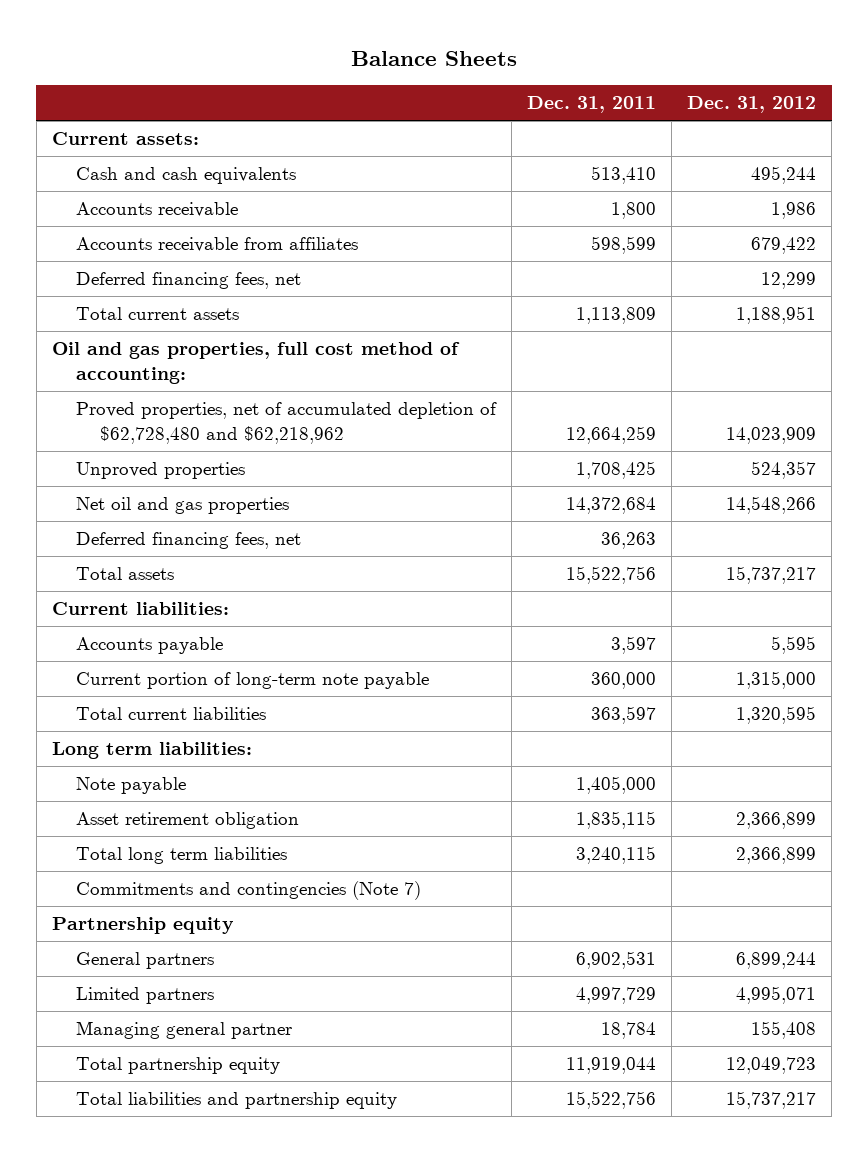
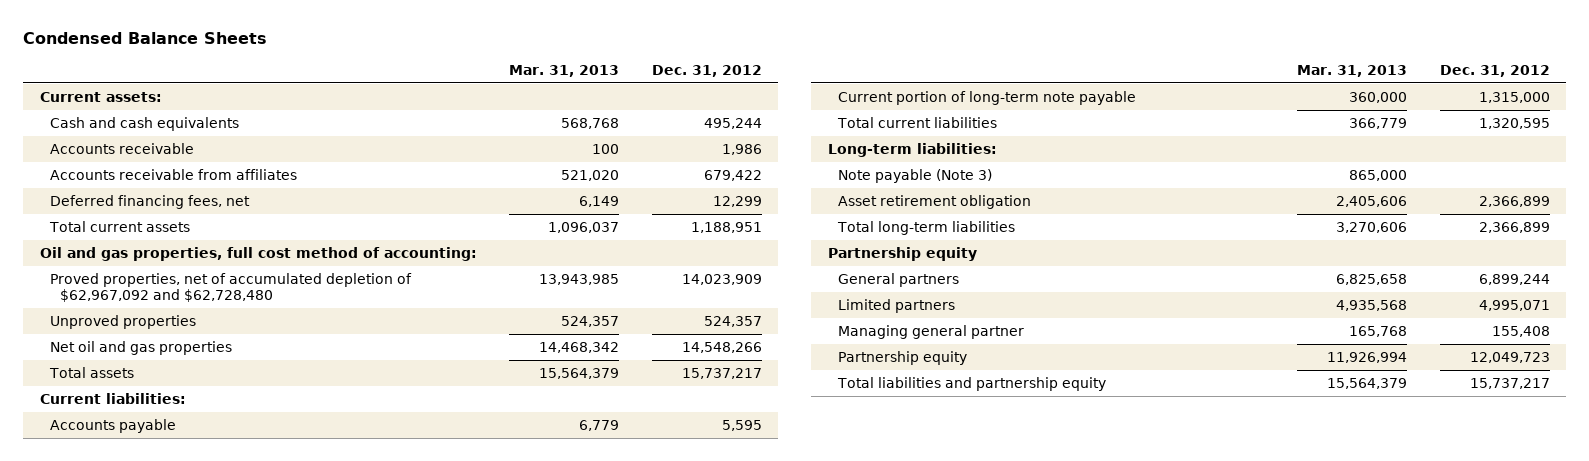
[350,50,517,66] Balance Sheets -> [23,32,268,45] Condensed Balance Sheets
[526,96,656,114] Dec. 31, 2011 -> none
none -> [509,65,620,78] Mar. 31, 2013
[75,402,497,444] Proved properties, net of accumulated depletion of $62,728,480 and $62,218,962 -> [49,272,412,303] Proved properties, net of accumulated depletion of $62,967,092 and $62,728,480
[75,532,301,550] Deferred financing fees, net -> none
[51,742,252,760] Long term liabilities: -> [827,142,997,157] Long-term liabilities:
[75,777,186,795] Note payable -> [837,168,992,183] Note payable (Note 3)
[75,881,421,901] Commitments and contingencies (Note 7) -> none
[75,847,287,865] Total long term liabilities -> [836,220,1015,235] Total long-term liabilities
[75,1057,280,1075] Total partnership equity -> [837,350,967,365] Partnership equity

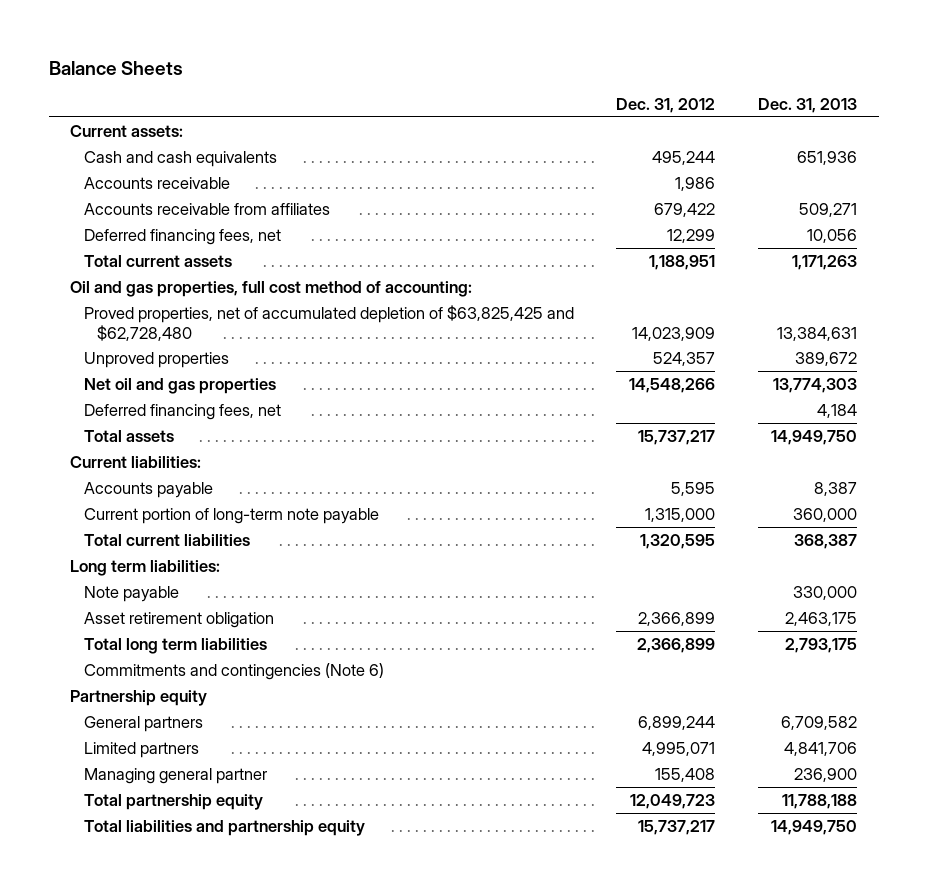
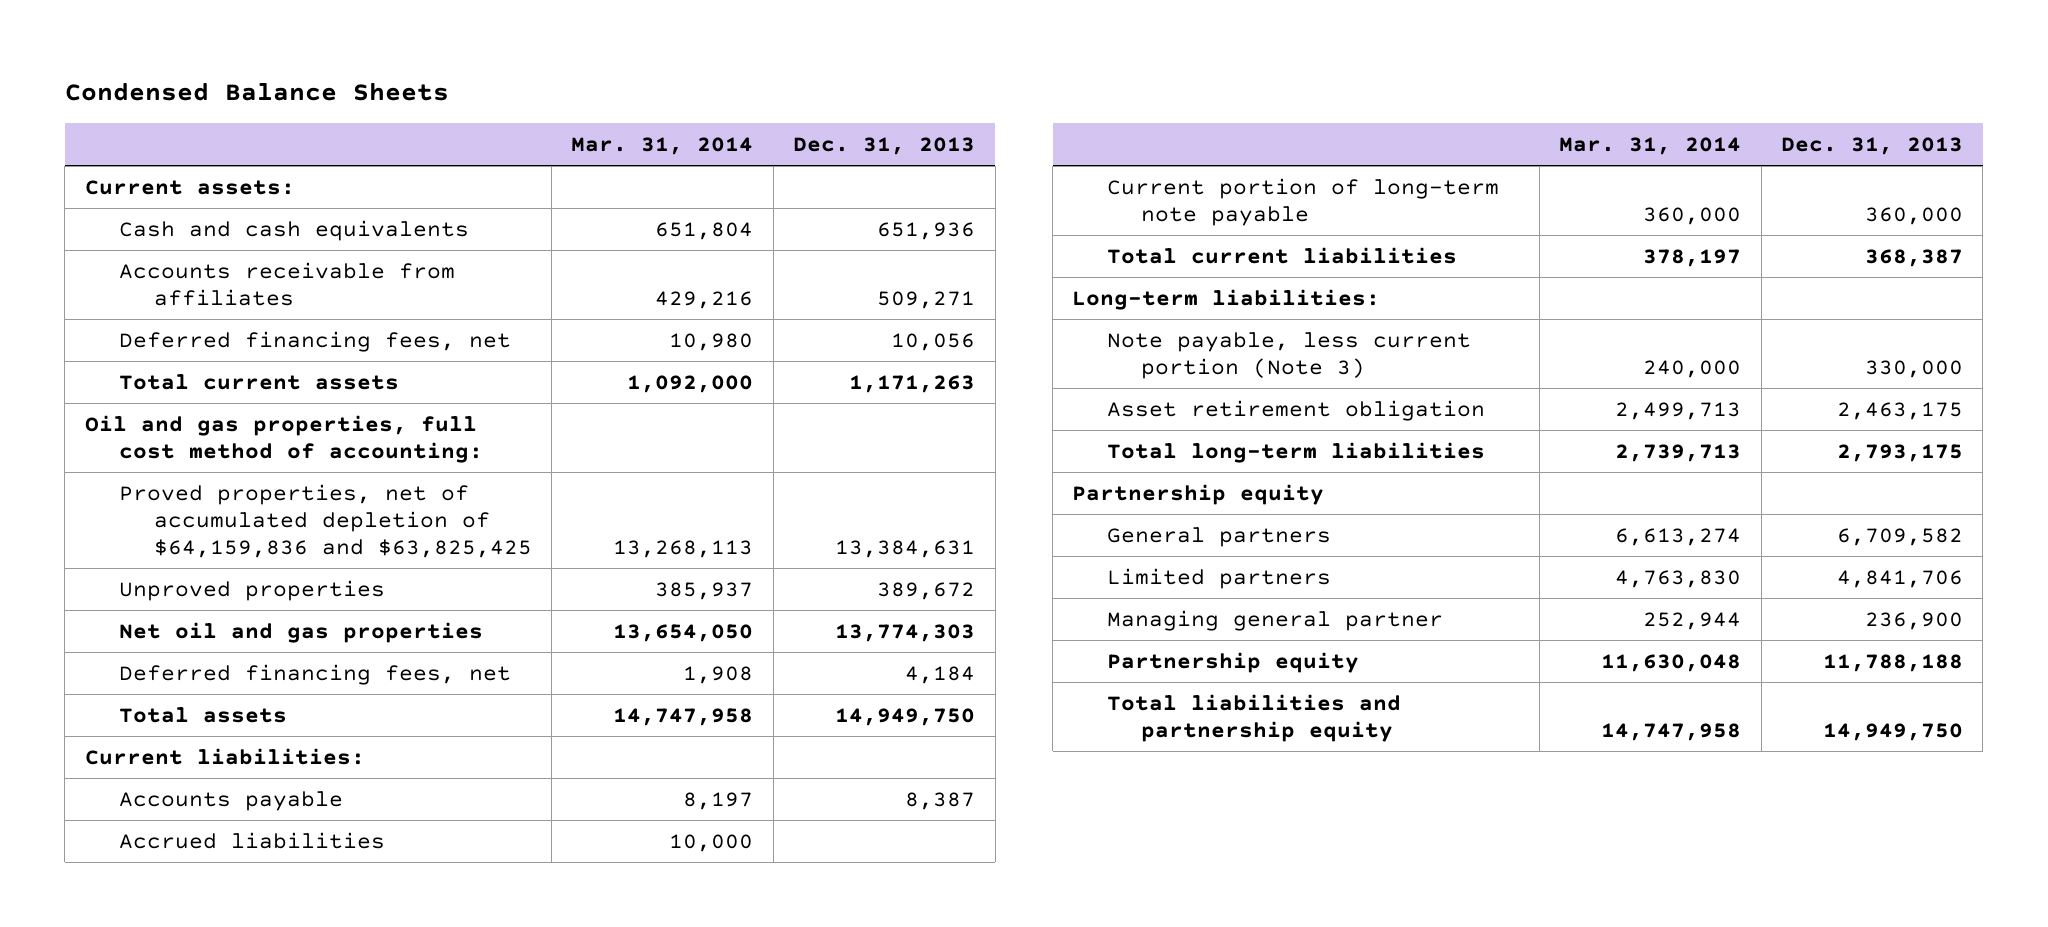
[48,60,183,75] Balance Sheets -> [64,83,449,102] Condensed Balance Sheets
[616,98,716,114] Dec. 31, 2012 -> none
none -> [571,136,754,155] Mar. 31, 2014
[83,176,230,189] Accounts receivable -> none
[83,304,574,341] Proved properties, net of accumulated depletion of $63,825,425 and $62,728,480 -> [119,483,532,559] Proved properties, net of accumulated depletion of $64,159,836 and $63,825,425
none -> [119,831,386,849] Accrued liabilities
[70,559,221,576] Long term liabilities: -> [1072,288,1381,310] Long-term liabilities:
[83,585,179,602] Note payable -> [1106,331,1471,379] Note payable, less current portion (Note 3)
[83,662,384,680] Commitments and contingencies (Note 6) -> none
[83,637,267,654] Total long term liabilities -> [1106,441,1485,463] Total long-term liabilities
[83,793,263,810] Total partnership equity -> [1106,651,1359,673] Partnership equity

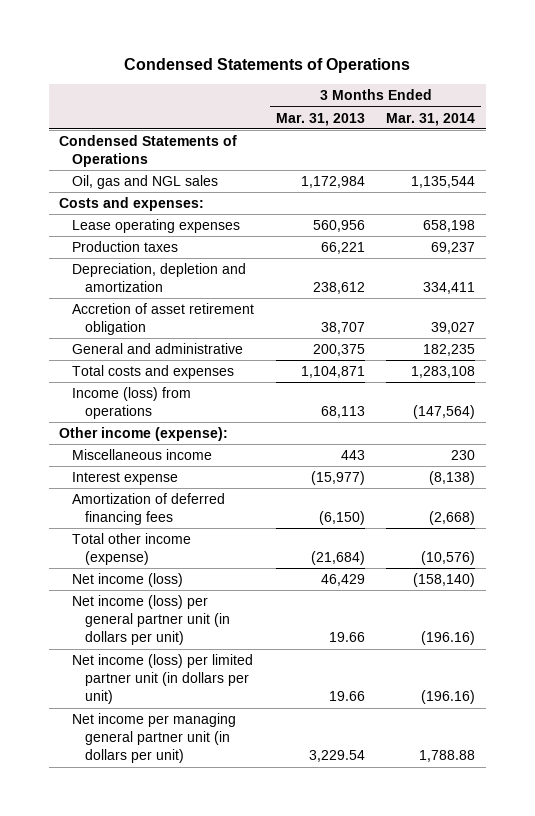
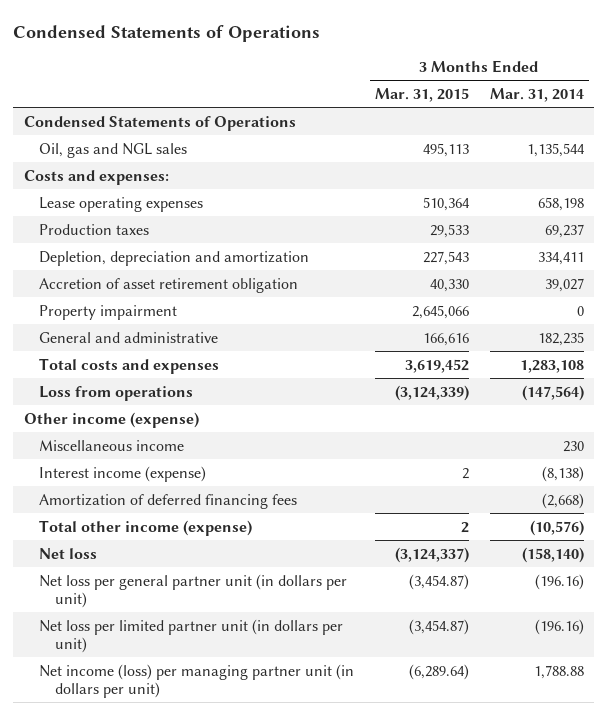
[275,112,365,126] Mar. 31, 2013 -> none
none -> [375,88,470,103] Mar. 31, 2015
[72,262,247,293] Depreciation, depletion and amortization -> [39,250,310,266] Depletion, depreciation and amortization
none -> [39,304,178,320] Property impairment
[72,386,192,420] Income (loss) from operations -> [39,385,194,401] Loss from operations
[59,426,229,441] Other income (expense): -> [23,411,199,428] Other income (expense)
[72,471,179,485] Interest expense -> [39,465,207,482] Interest income (expense)
[72,572,184,587] Net income (loss) -> [39,547,98,559] Net loss
[72,594,230,646] Net income (loss) per general partner unit (in dollars per unit) -> [39,573,348,608] Net loss per general partner unit (in dollars per unit)
[72,653,254,705] Net income (loss) per limited partner unit (in dollars per unit) -> [39,618,344,653] Net loss per limited partner unit (in dollars per unit)
[72,712,237,764] Net income per managing general partner unit (in dollars per unit) -> [39,663,355,698] Net income (loss) per managing partner unit (in dollars per unit)

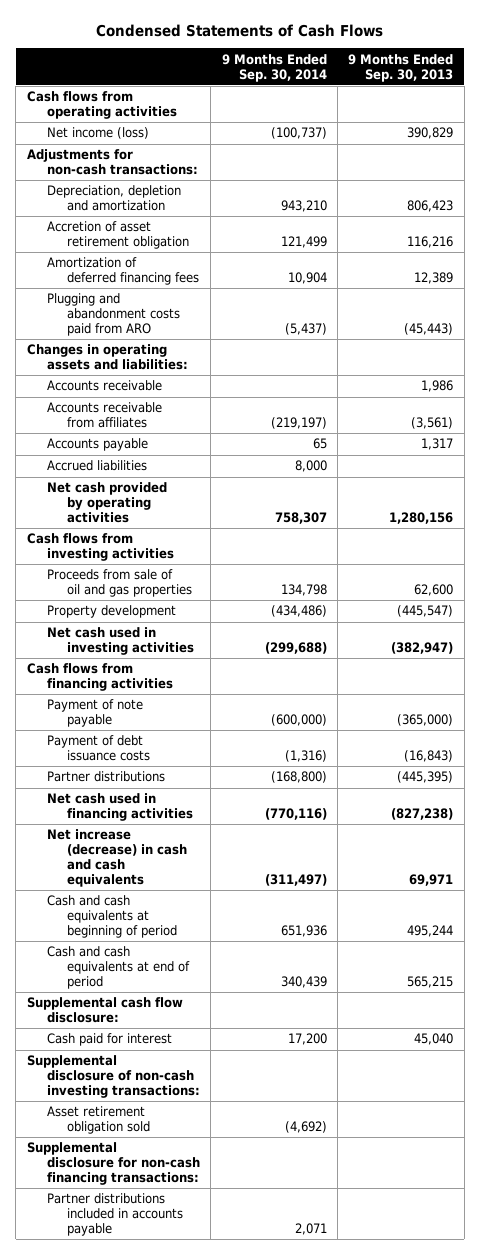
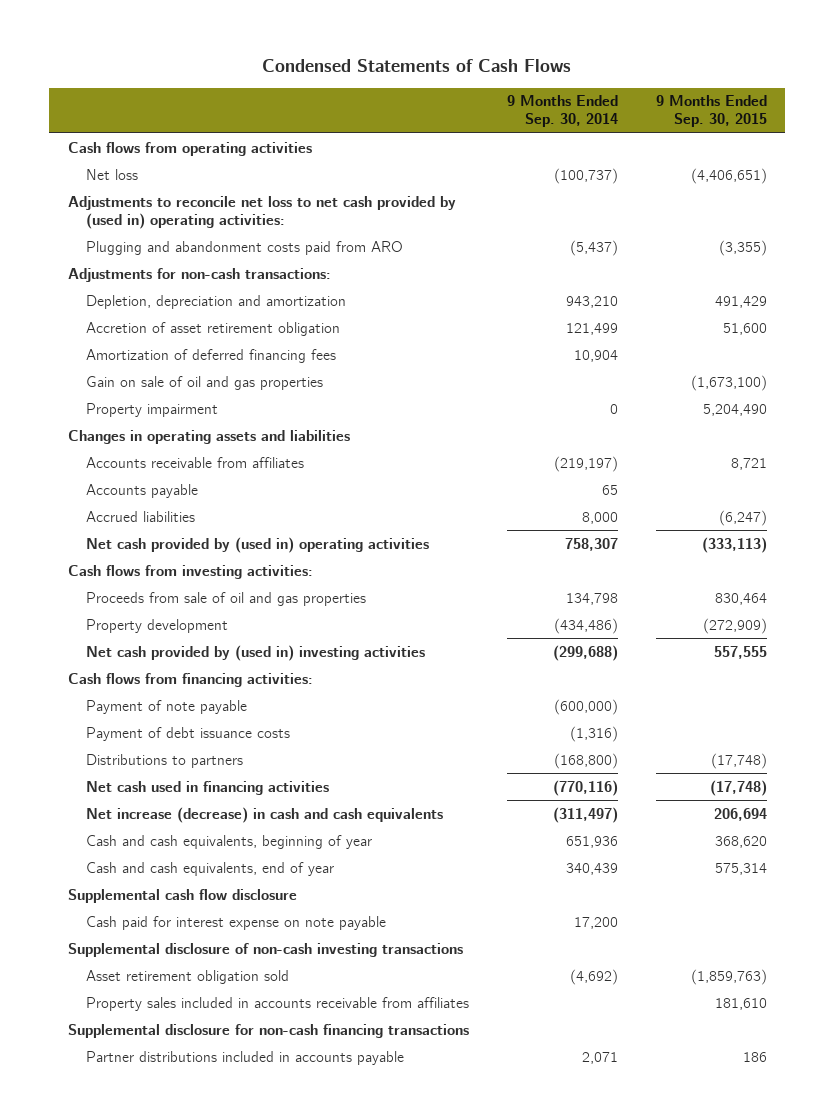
[348,53,454,82] 9 Months Ended Sep. 30, 2013 -> none
none -> [655,95,767,128] 9 Months Ended Sep. 30, 2015
[46,127,149,140] Net income (loss) -> [86,168,139,180] Net loss
none -> [67,195,456,229] Adjustments to reconcile net loss to net cash provided by (used in) operating activities:
[46,293,180,337] Plugging and abandonment costs paid from ARO -> [86,240,404,255] Plugging and abandonment costs paid from ARO
[46,185,181,212] Depreciation, depletion and amortization -> [86,294,347,309] Depletion, depreciation and amortization
[46,380,162,392] Accounts receivable -> none
none -> [86,375,324,390] Gain on sale of oil and gas properties
none -> [86,402,219,417] Property impairment
[26,344,188,371] Changes in operating assets and liabilities: -> [67,429,350,444] Changes in operating assets and liabilities
[46,482,167,524] Net cash provided by operating activities -> [86,536,430,553] Net cash provided by (used in) operating activities
[26,533,174,562] Cash flows from investing activities -> [67,564,313,579] Cash flows from investing activities:
[46,627,194,656] Net cash used in investing activities -> [86,644,426,661] Net cash provided by (used in) investing activities
[26,663,173,692] Cash flows from financing activities -> [67,672,313,687] Cash flows from financing activities:
[46,771,165,783] Partner distributions -> [86,753,244,768] Distributions to partners
[46,895,177,939] Cash and cash equivalents at beginning of period -> [86,834,373,849] Cash and cash equivalents, beginning of year
[46,946,190,990] Cash and cash equivalents at end of period -> [86,861,335,876] Cash and cash equivalents, end of year
[26,997,183,1024] Supplemental cash flow disclosure: -> [67,888,297,903] Supplemental cash flow disclosure
[46,1033,172,1047] Cash paid for interest -> [86,915,387,930] Cash paid for interest expense on note payable
[26,1055,200,1099] Supplemental disclosure of non-cash investing transactions: -> [67,942,463,957] Supplemental disclosure of non-cash investing transactions
none -> [86,996,470,1011] Property sales included in accounts receivable from affiliates
[26,1142,200,1186] Supplemental disclosure for non-cash financing transactions: -> [67,1023,469,1038] Supplemental disclosure for non-cash financing transactions

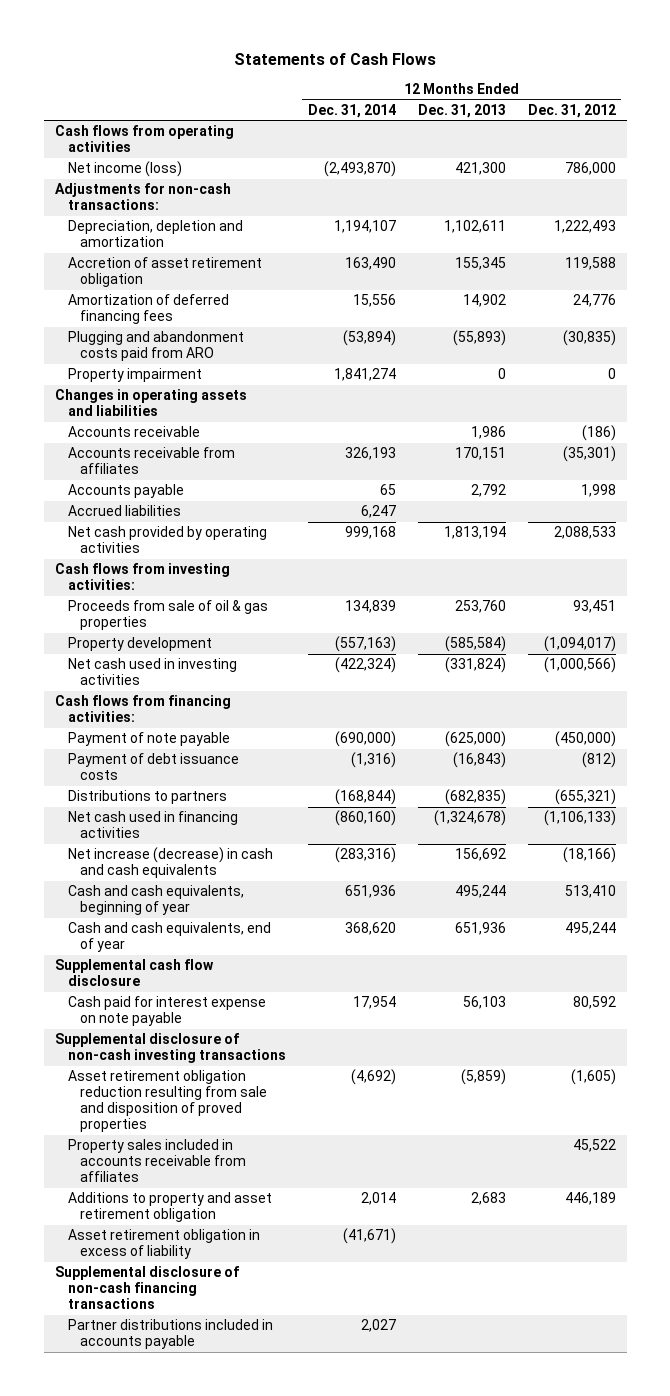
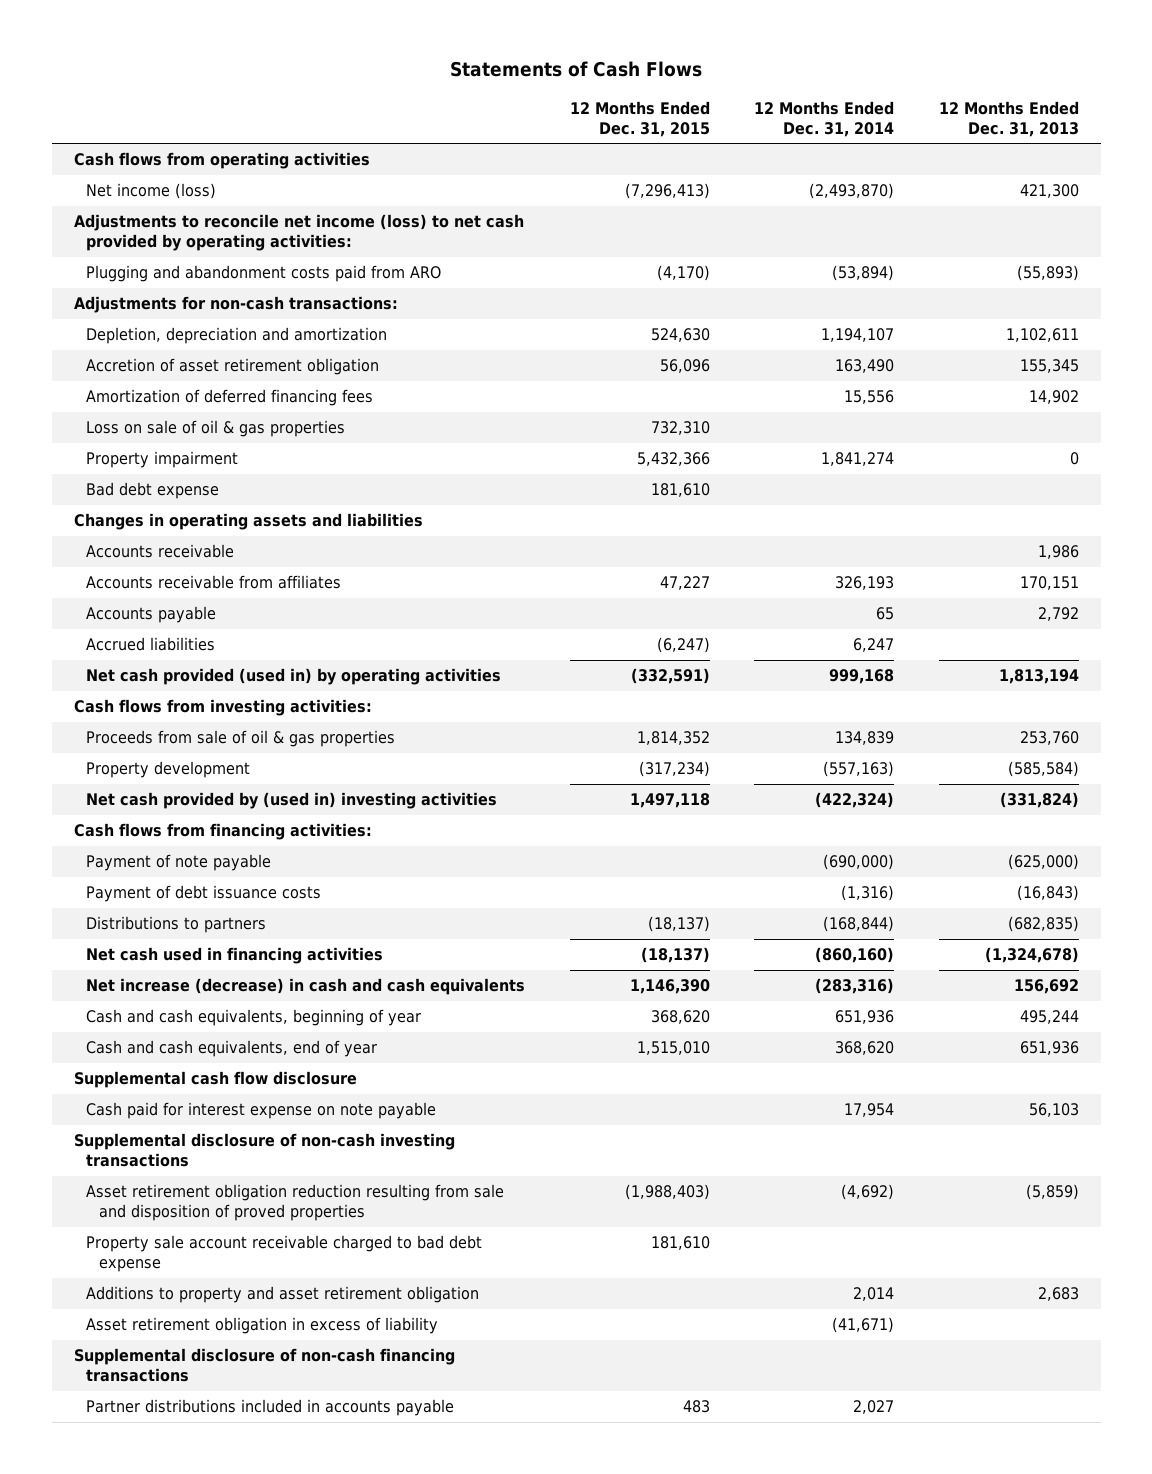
[527,104,616,119] Dec. 31, 2012 -> none
none -> [569,100,710,137] 12 Months Ended Dec. 31, 2015
none -> [73,214,524,252] Adjustments to reconcile net income (loss) to net cash provided by operating activities:
[67,331,244,362] Plugging and abandonment costs paid from ARO -> [86,265,442,283] Plugging and abandonment costs paid from ARO
[67,220,243,248] Depreciation, depletion and amortization -> [86,327,388,345] Depletion, depreciation and amortization
none -> [86,420,346,438] Loss on sale of oil & gas properties
none -> [86,482,220,500] Bad debt expense
[67,526,267,554] Net cash provided by operating activities -> [86,668,502,686] Net cash provided (used in) by operating activities
[67,658,237,686] Net cash used in investing activities -> [86,792,498,810] Net cash provided by (used in) investing activities
[67,1139,247,1183] Property sales included in accounts receivable from affiliates -> none
none -> [86,1235,483,1273] Property sale account receivable charged to bad debt expense

